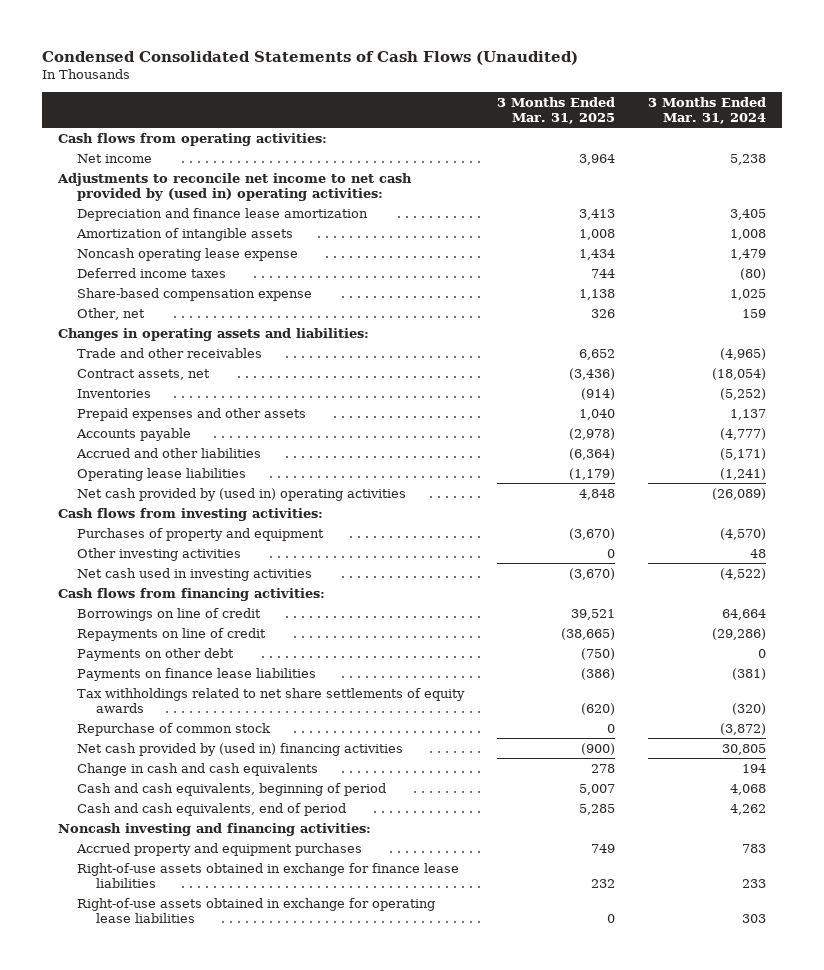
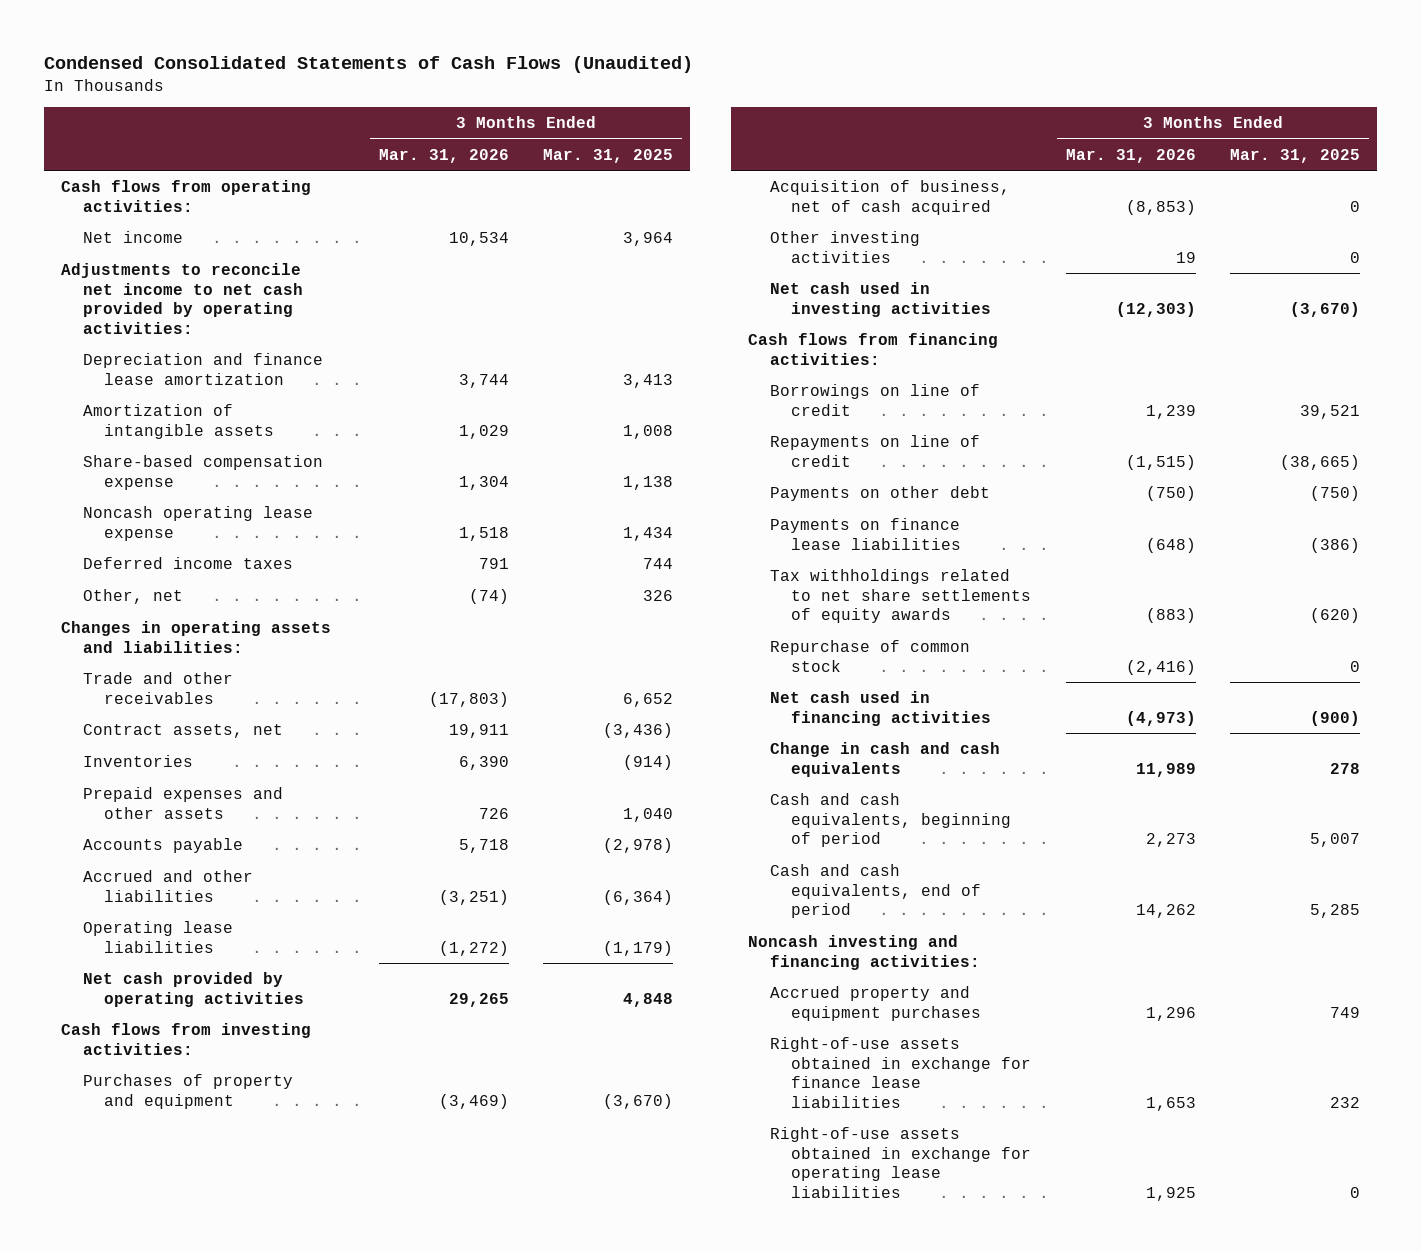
[647,96,766,124] 3 Months Ended Mar. 31, 2024 -> none
none -> [378,148,509,163] Mar. 31, 2026
[57,172,413,201] Adjustments to reconcile net income to net cash provided by (used in) operating activities: -> [60,263,303,334] Adjustments to reconcile net income to net cash provided by operating activities:
[77,287,313,301] Share-based compensation expense -> [82,455,323,490] Share-based compensation expense
[77,487,407,501] Net cash provided by (used in) operating activities -> [82,972,305,1007] Net cash provided by operating activities
none -> [769,180,1010,215] Acquisition of business, net of cash acquired
[77,742,404,756] Net cash provided by (used in) financing activities -> [769,691,992,726] Net cash used in financing activities

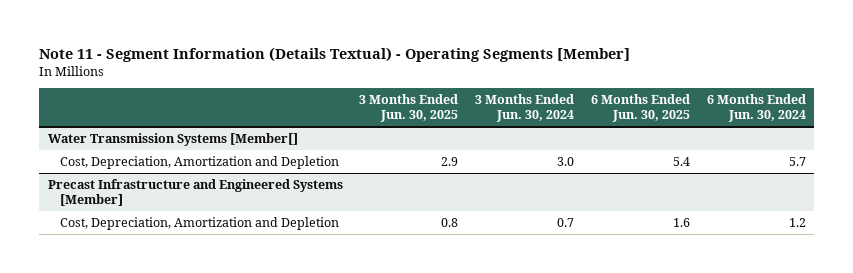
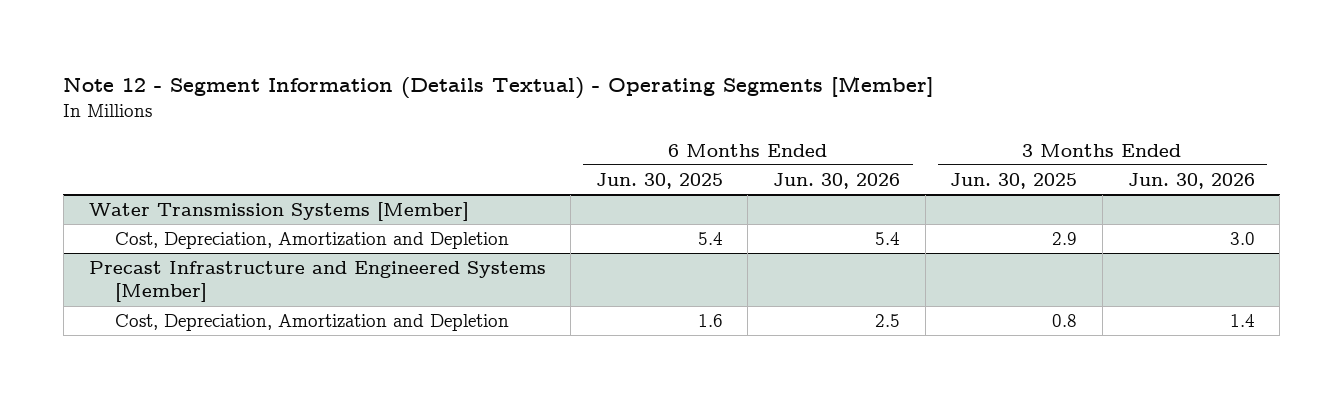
[39,46,631,62] Note 11 - Segment Information (Details Textual) - Operating Segments [Member] -> [63,76,935,100] Note 12 - Segment Information (Details Textual) - Operating Segments [Member]
[475,94,575,123] 3 Months Ended Jun. 30, 2024 -> none
[706,94,806,123] 6 Months Ended Jun. 30, 2024 -> none
none -> [773,172,901,189] Jun. 30, 2026
none -> [1127,172,1255,189] Jun. 30, 2026
[47,132,298,146] Water Transmission Systems [Member[] -> [88,202,469,222] Water Transmission Systems [Member]

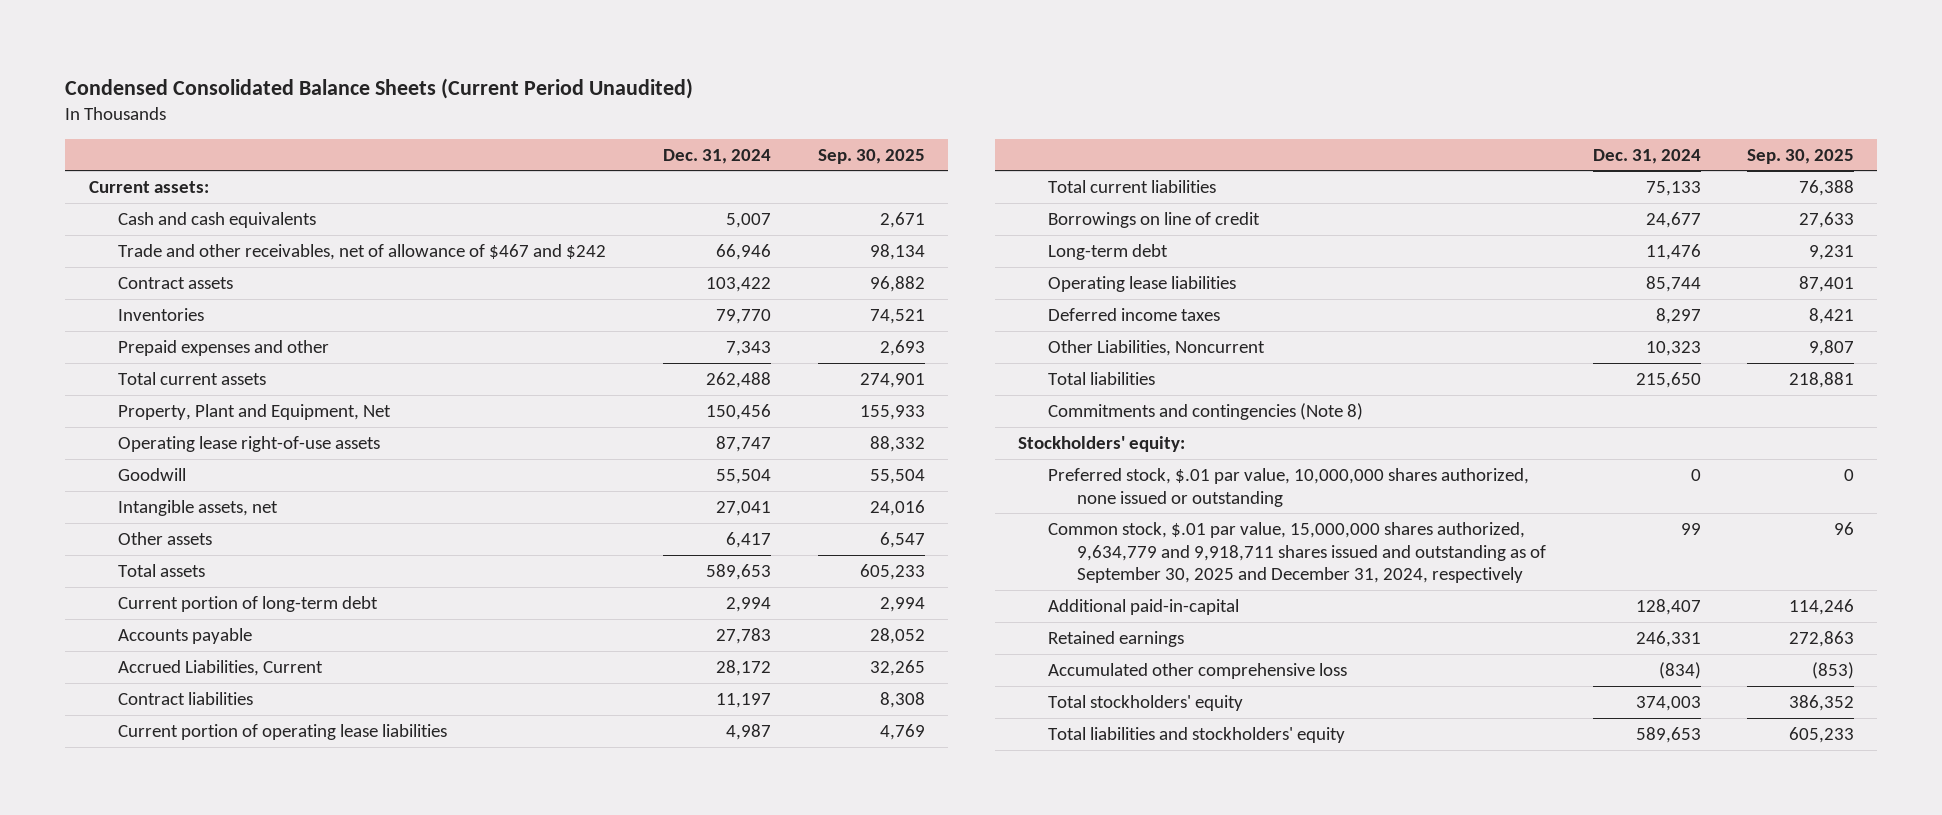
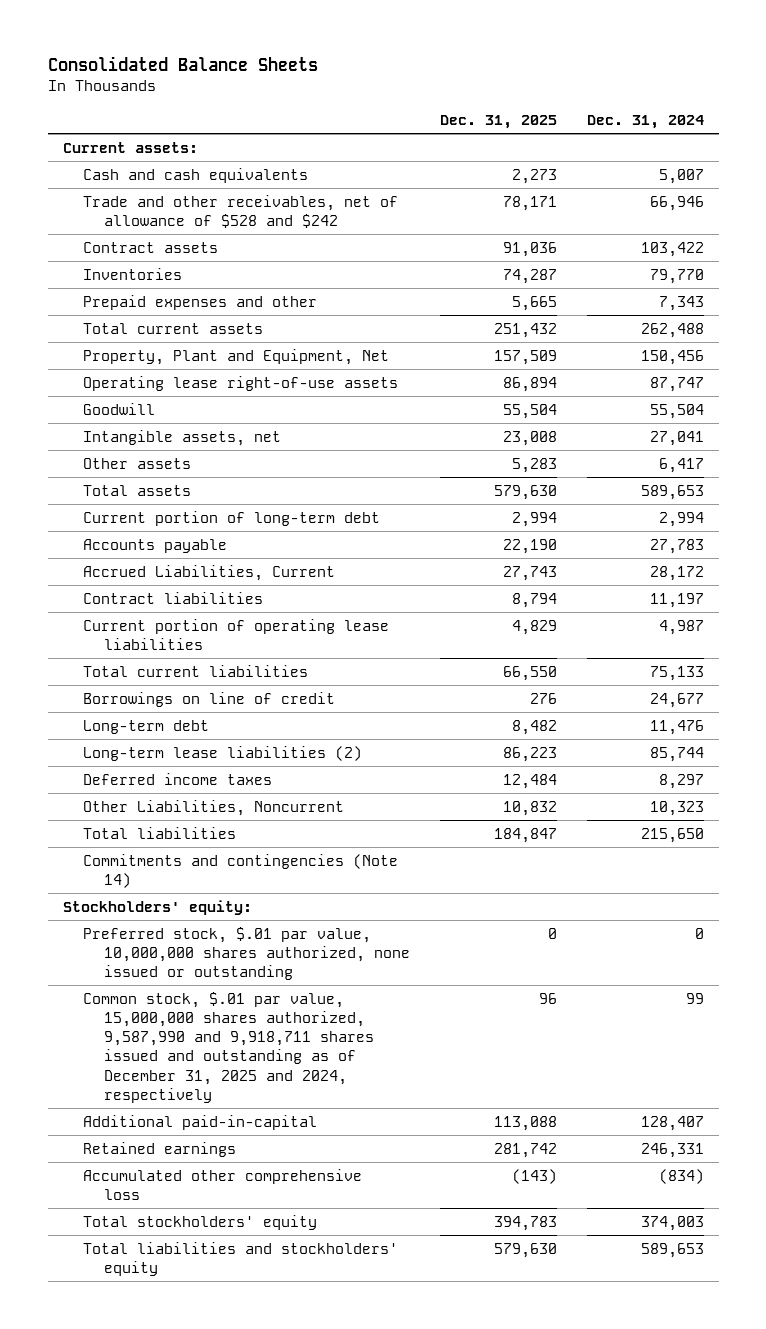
[65,77,694,99] Condensed Consolidated Balance Sheets (Current Period Unaudited) -> [47,55,318,71] Consolidated Balance Sheets
[817,148,925,164] Sep. 30, 2025 -> none
none -> [440,114,558,129] Dec. 31, 2025
[118,244,607,261] Trade and other receivables, net of allowance of $467 and $242 -> [83,194,399,228] Trade and other receivables, net of allowance of $528 and $242
[1047,276,1236,293] Operating lease liabilities -> [83,745,363,761] Long-term lease liabilities (2)
[1047,403,1363,421] Commitments and contingencies (Note 8) -> [83,853,399,888] Commitments and contingencies (Note 14)
[1047,522,1547,584] Common stock, $.01 par value, 15,000,000 shares authorized, 9,634,779 and 9,918,711 shares issued and outstanding as of September 30, 2025 and December 31, 2024, respectively -> [83,991,375,1103] Common stock, $.01 par value, 15,000,000 shares authorized, 9,587,990 and 9,918,711 shares issued and outstanding as of December 31, 2025 and 2024, respectively

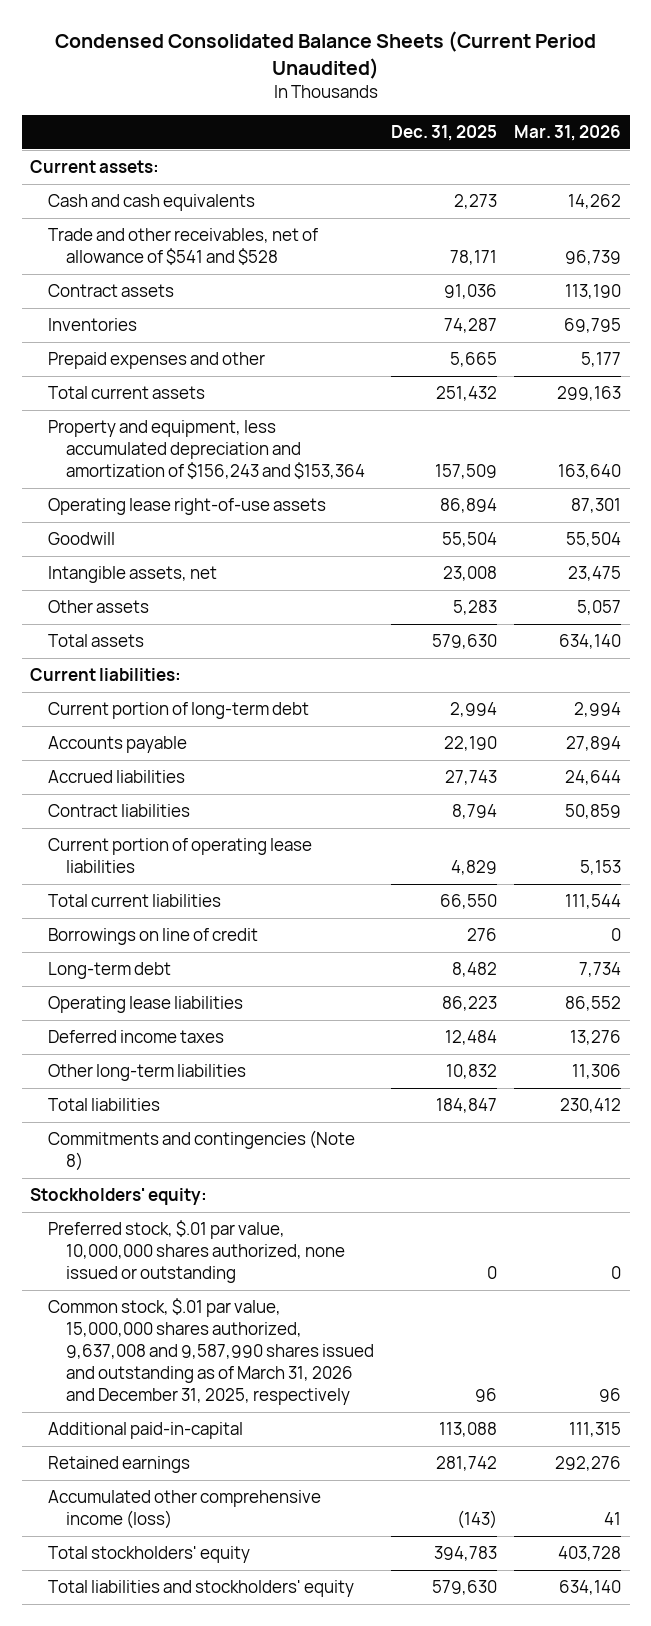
[47,55,318,71] Consolidated Balance Sheets -> [54,31,596,79] Condensed Consolidated Balance Sheets (Current Period Unaudited)
[586,114,704,129] Dec. 31, 2024 -> none
none -> [514,124,622,141] Mar. 31, 2026
[83,194,399,228] Trade and other receivables, net of allowance of $528 and $242 -> [48,228,319,266] Trade and other receivables, net of allowance of $541 and $528
[83,348,390,365] Property, Plant and Equipment, Net -> [48,420,366,480] Property and equipment, less accumulated depreciation and amortization of $156,243 and $153,364
none -> [30,668,182,682] Current liabilities:
[83,564,336,581] Accrued Liabilities, Current -> [48,770,186,784] Accrued liabilities
[83,745,363,761] Long-term lease liabilities (2) -> [48,996,244,1014] Operating lease liabilities
[83,799,345,816] Other Liabilities, Noncurrent -> [48,1064,247,1082] Other long-term liabilities
[83,853,399,888] Commitments and contingencies (Note 14) -> [48,1130,356,1172] Commitments and contingencies (Note 8)
[83,991,375,1103] Common stock, $.01 par value, 15,000,000 shares authorized, 9,587,990 and 9,918,711 shares issued and outstanding as of December 31, 2025 and 2024, respectively -> [48,1298,375,1406] Common stock, $.01 par value, 15,000,000 shares authorized, 9,637,008 and 9,587,990 shares issued and outstanding as of March 31, 2026 and December 31, 2025, respectively
[83,1168,363,1200] Accumulated other comprehensive loss -> [48,1490,322,1530] Accumulated other comprehensive income (loss)

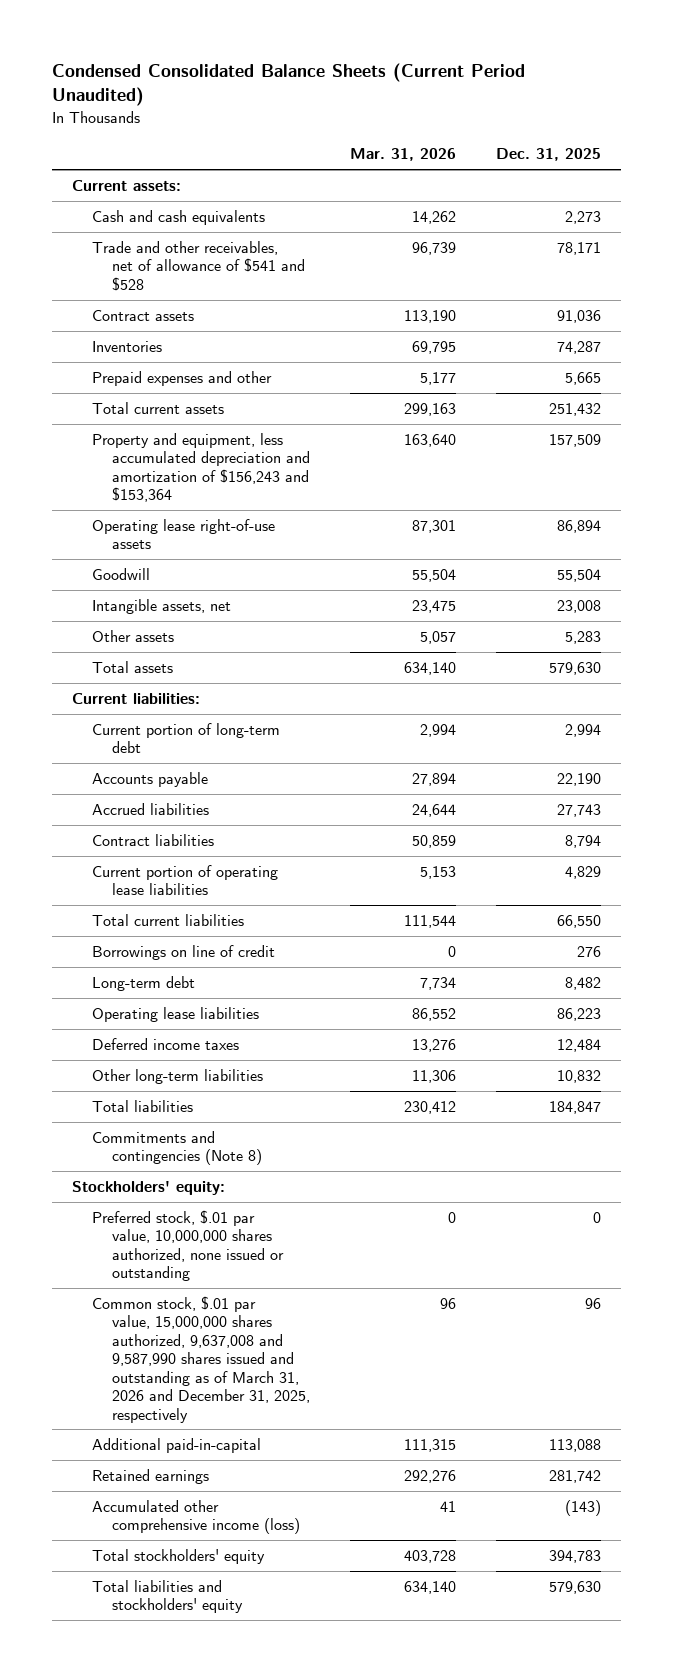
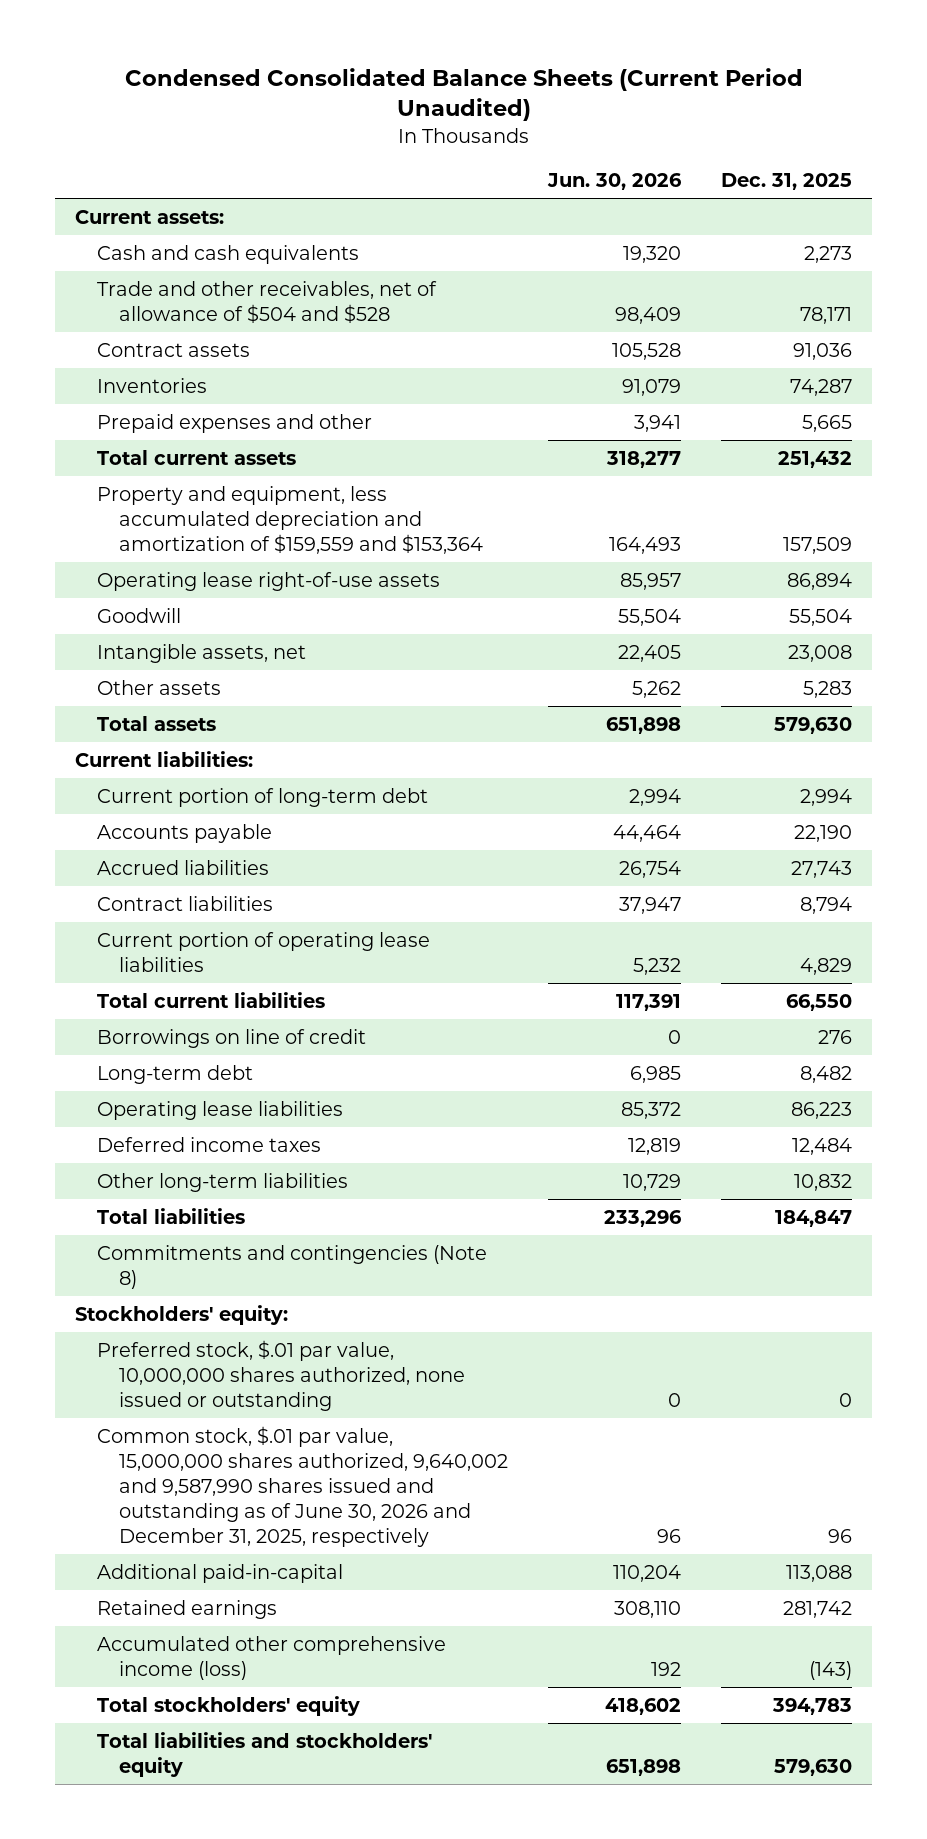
[350,148,457,162] Mar. 31, 2026 -> none
none -> [546,173,682,191] Jun. 30, 2026
[92,240,306,291] Trade and other receivables, net of allowance of $541 and $528 -> [96,280,437,323] Trade and other receivables, net of allowance of $504 and $528
[92,432,311,503] Property and equipment, less accumulated depreciation and amortization of $156,243 and $153,364 -> [96,485,483,554] Property and equipment, less accumulated depreciation and amortization of $159,559 and $153,364
[92,1295,311,1423] Common stock, $.01 par value, 15,000,000 shares authorized, 9,637,008 and 9,587,990 shares issued and outstanding as of March 31, 2026 and December 31, 2025, respectively -> [96,1425,508,1547] Common stock, $.01 par value, 15,000,000 shares authorized, 9,640,002 and 9,587,990 shares issued and outstanding as of June 30, 2026 and December 31, 2025, respectively

